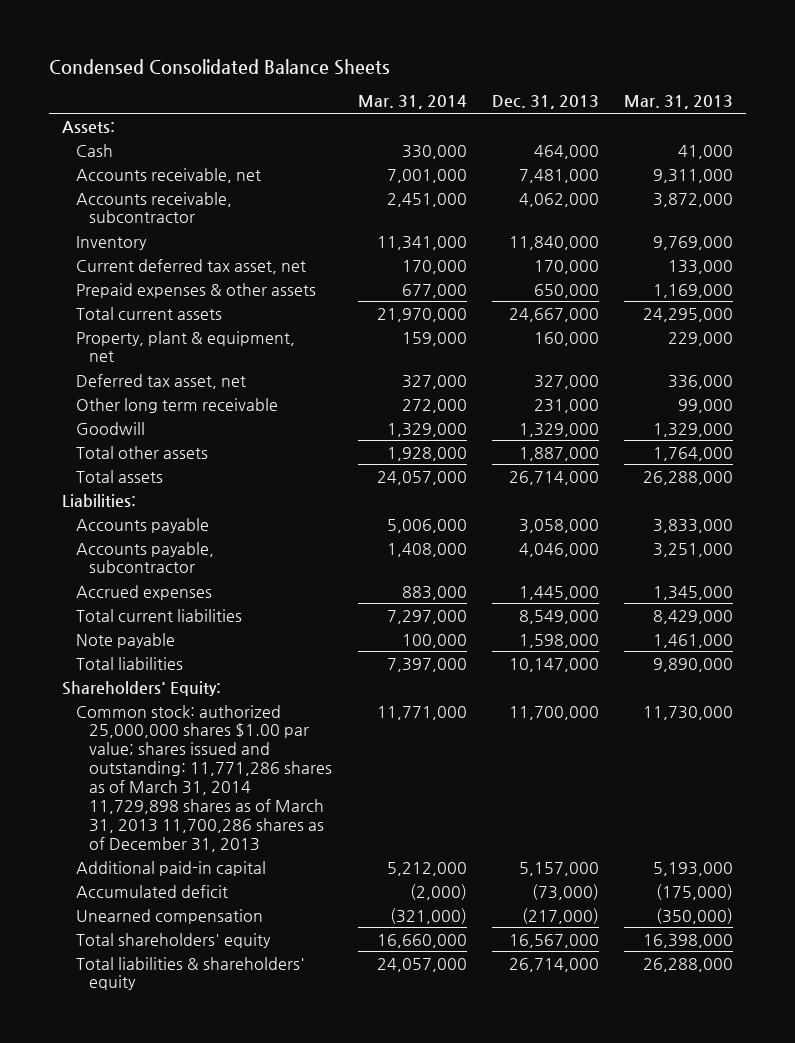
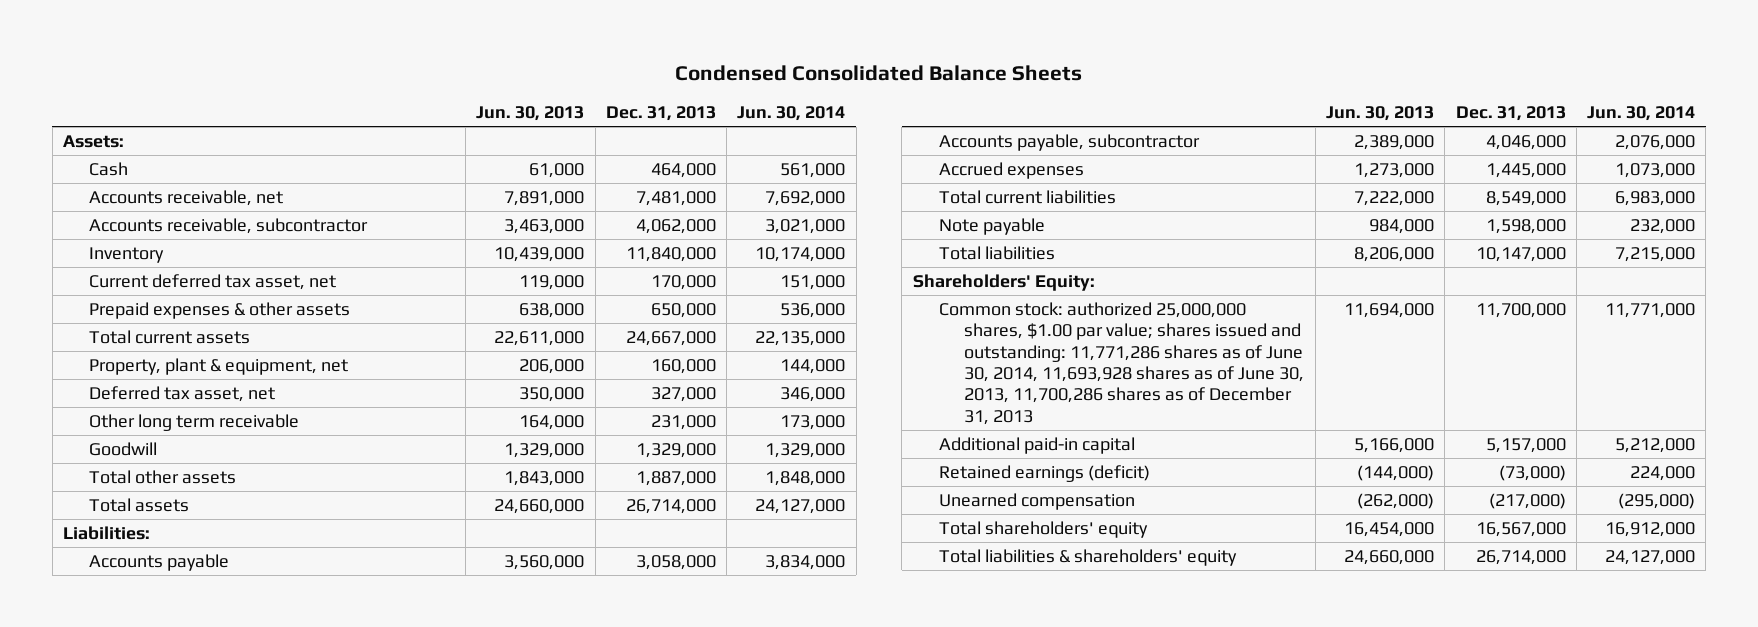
[357,95,467,110] Mar. 31, 2014 -> none
[624,95,734,110] Mar. 31, 2013 -> none
none -> [476,106,585,122] Jun. 30, 2013
none -> [737,106,846,122] Jun. 30, 2014
[75,704,333,852] Common stock: authorized 25,000,000 shares $1.00 par value; shares issued and outstanding: 11,771,286 shares as of March 31, 2014 11,729,898 shares as of March 31, 2013 11,700,286 shares as of December 31, 2013 -> [938,301,1305,425] Common stock: authorized 25,000,000 shares, $1.00 par value; shares issued and outstanding: 11,771,286 shares as of June 30, 2014, 11,693,928 shares as of June 30, 2013, 11,700,286 shares as of December 31, 2013
[75,884,228,898] Accumulated deficit -> [938,464,1150,482] Retained earnings (deficit)

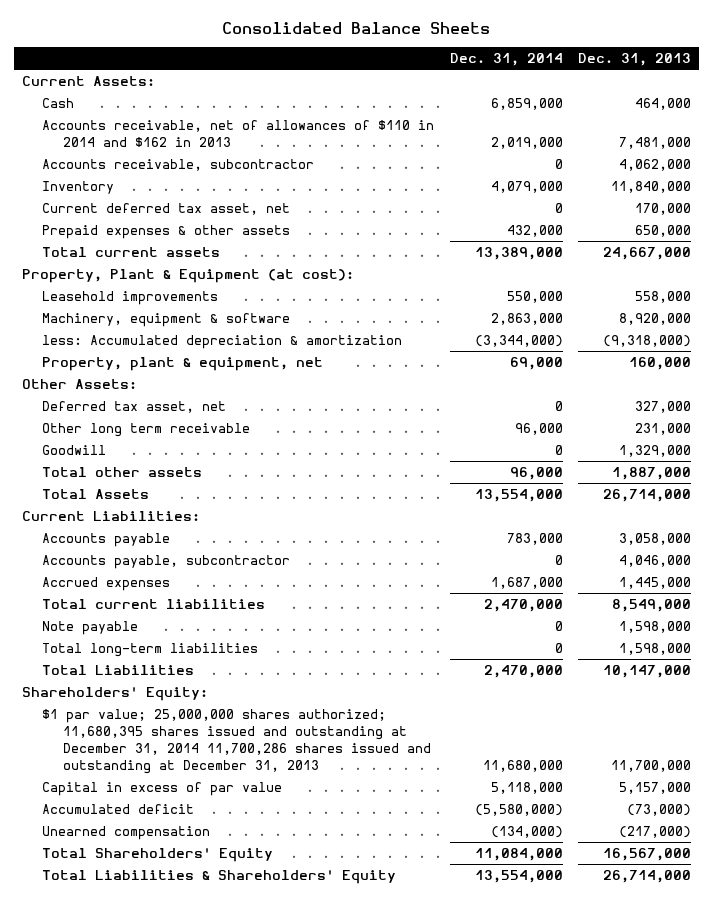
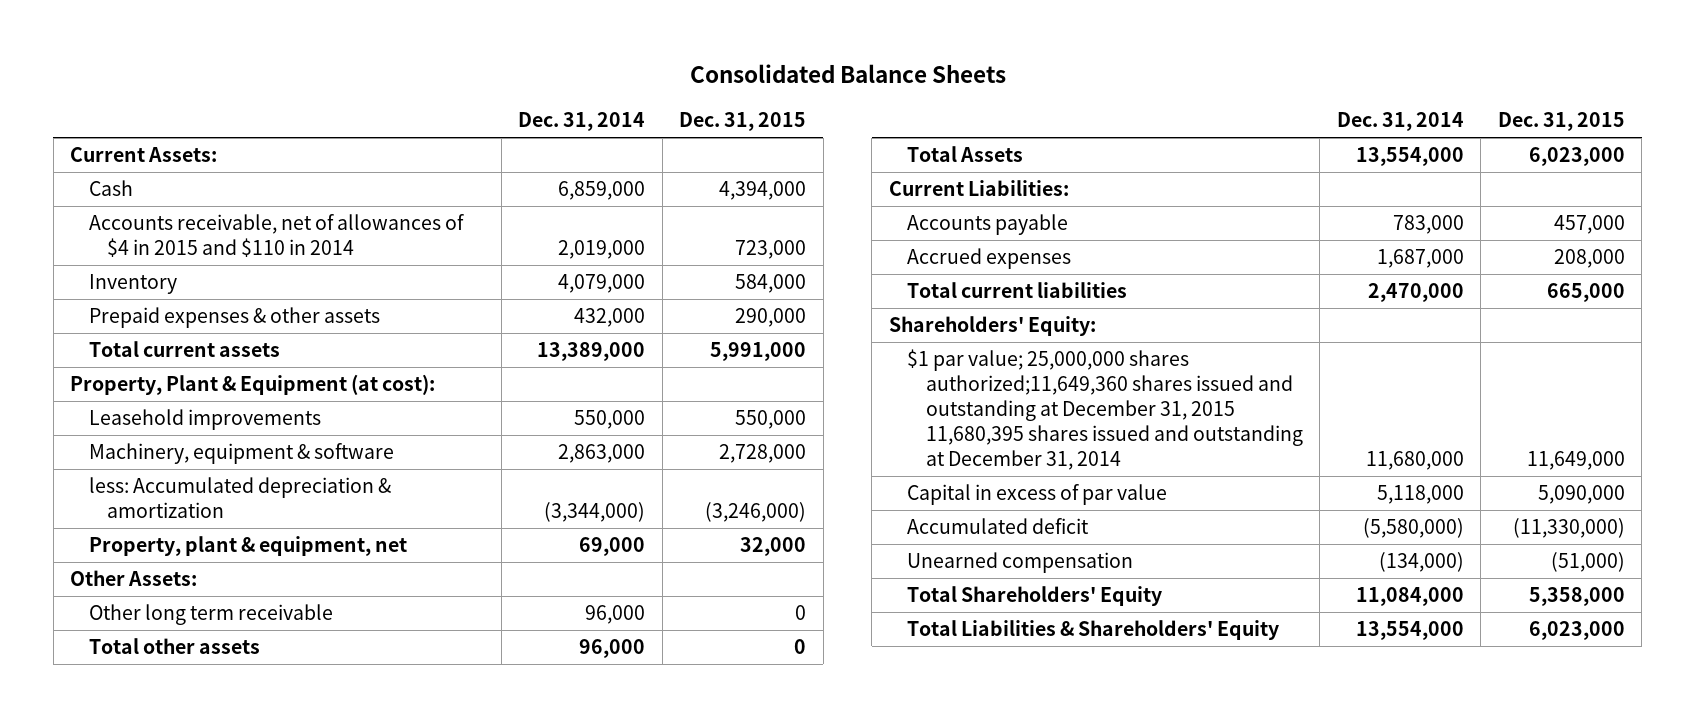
[578,53,692,67] Dec. 31, 2013 -> none
none -> [679,111,807,131] Dec. 31, 2015
[42,159,315,172] Accounts receivable, subcontractor -> none
[42,120,435,147] Accounts receivable, net of allowances of $110 in 2014 and $162 in 2013 -> [88,214,464,258] Accounts receivable, net of allowances of $4 in 2015 and $110 in 2014
[42,203,291,216] Current deferred tax asset, net -> none
[42,401,227,414] Deferred tax asset, net -> none
[42,445,107,456] Goodwill -> none
[42,555,291,570] Accounts payable, subcontractor -> none
[42,621,139,636] Note payable -> none
[42,643,259,658] Total long-term liabilities -> none
[42,665,195,676] Total Liabilities -> none
[42,709,431,774] $1 par value; 25,000,000 shares authorized; 11,680,395 shares issued and outstanding at December 31, 2014 11,700,286 shares issued and outstanding at December 31, 2013 -> [907,349,1303,470] $1 par value; 25,000,000 shares authorized;11,649,360 shares issued and outstanding at December 31, 2015 11,680,395 shares issued and outstanding at December 31, 2014

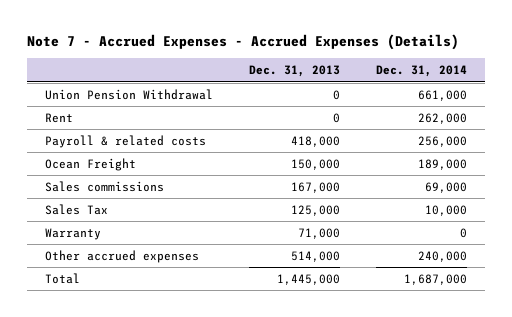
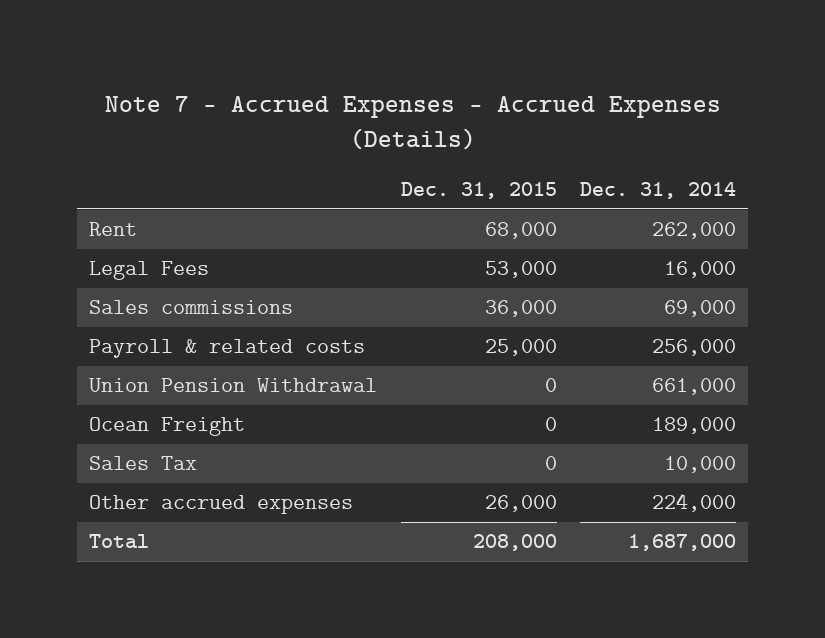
[248,65,340,78] Dec. 31, 2013 -> none
none -> [400,181,557,199] Dec. 31, 2015
none -> [89,261,210,281] Legal Fees
[45,180,165,192] Sales commissions -> [89,300,294,315] Sales commissions
[45,88,214,100] Union Pension Withdrawal -> [89,378,378,393] Union Pension Withdrawal
[45,227,102,240] Warranty -> none
[417,250,467,262] 240,000 -> [652,493,737,513] 224,000

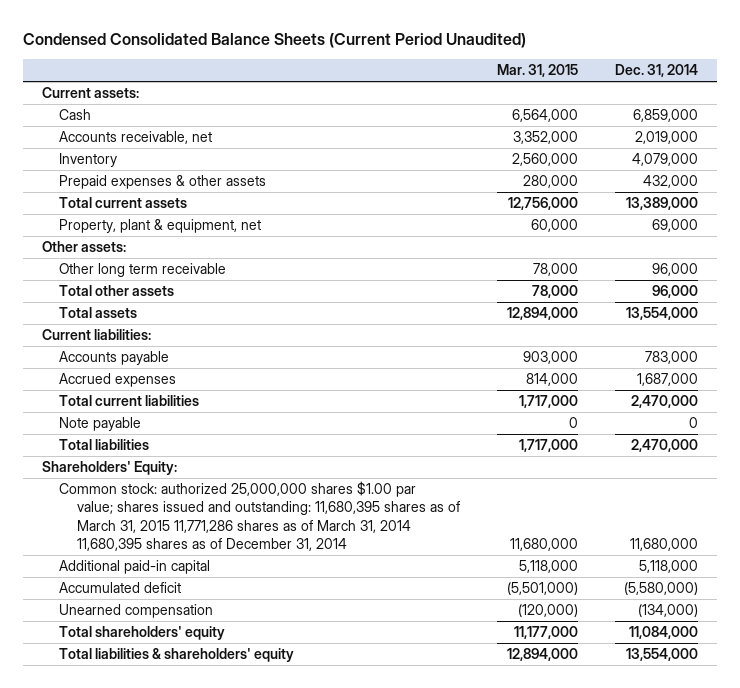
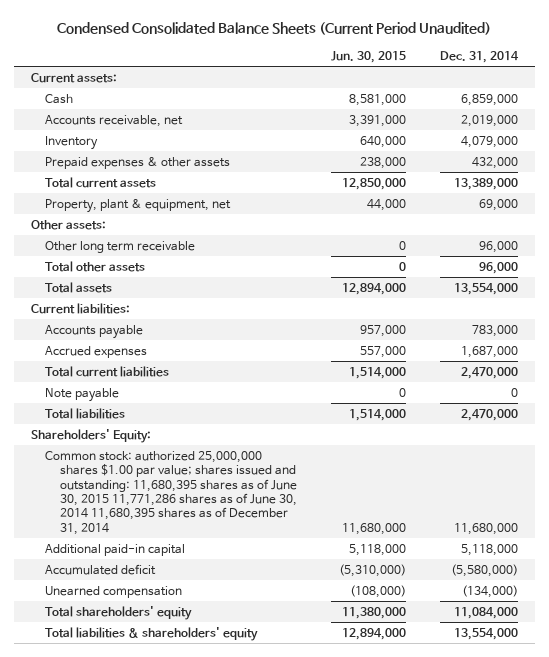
[496,64,578,78] Mar. 31, 2015 -> none
none -> [331,50,407,63] Jun. 30, 2015
[59,481,460,551] Common stock: authorized 25,000,000 shares $1.00 par value; shares issued and outstanding: 11,680,395 shares as of March 31, 2015 11,771,286 shares as of March 31, 2014 11,680,395 shares as of December 31, 2014 -> [45,450,298,535] Common stock: authorized 25,000,000 shares $1.00 par value; shares issued and outstanding: 11,680,395 shares as of June 30, 2015 11,771,286 shares as of June 30, 2014 11,680,395 shares as of December 31, 2014

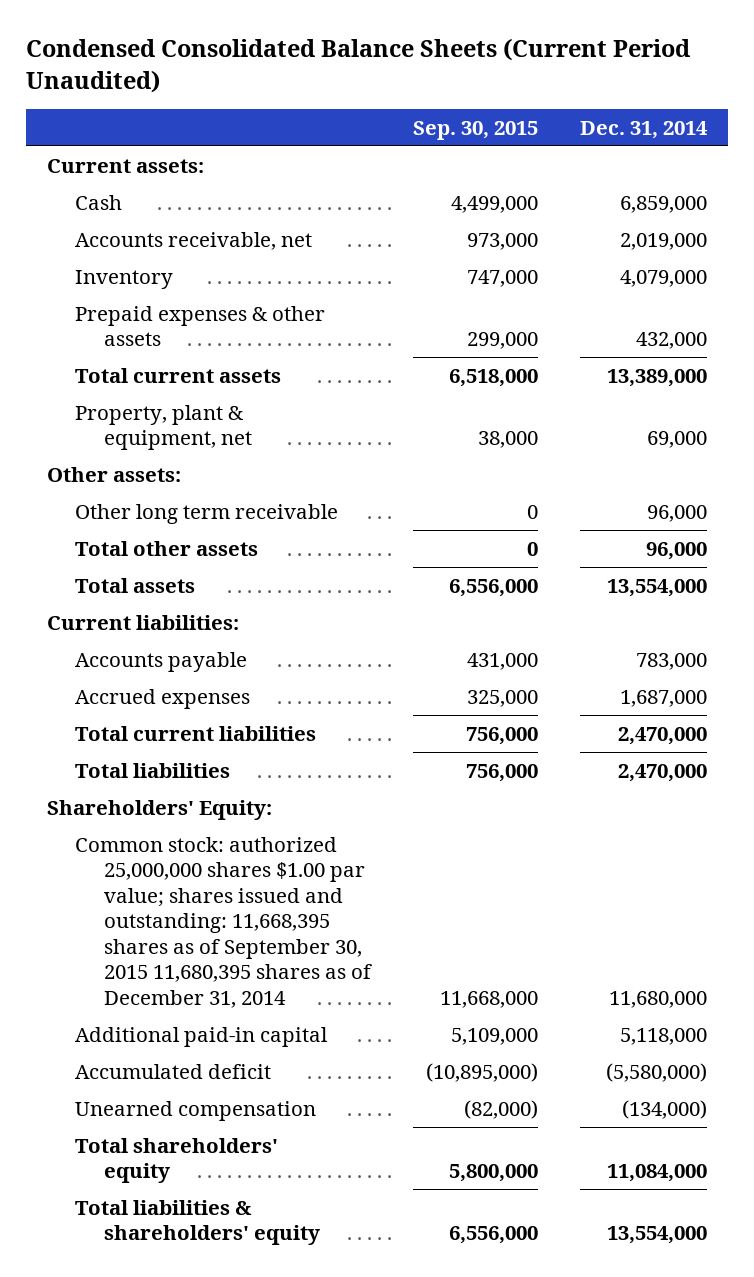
[331,50,407,63] Jun. 30, 2015 -> none
none -> [413,120,539,140] Sep. 30, 2015
[45,387,120,402] Note payable -> none
[45,450,298,535] Common stock: authorized 25,000,000 shares $1.00 par value; shares issued and outstanding: 11,680,395 shares as of June 30, 2015 11,771,286 shares as of June 30, 2014 11,680,395 shares as of December 31, 2014 -> [75,836,373,1009] Common stock: authorized 25,000,000 shares $1.00 par value; shares issued and outstanding: 11,668,395 shares as of September 30, 2015 11,680,395 shares as of December 31, 2014

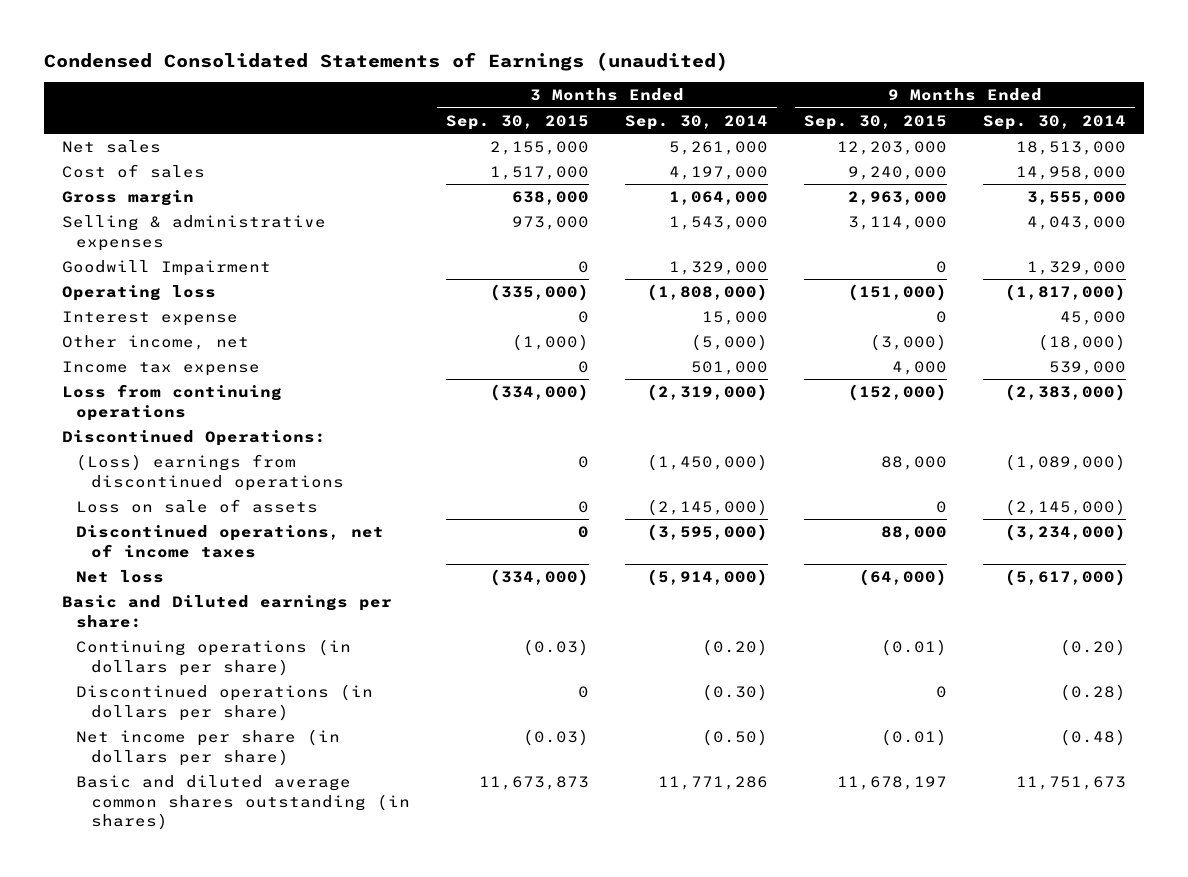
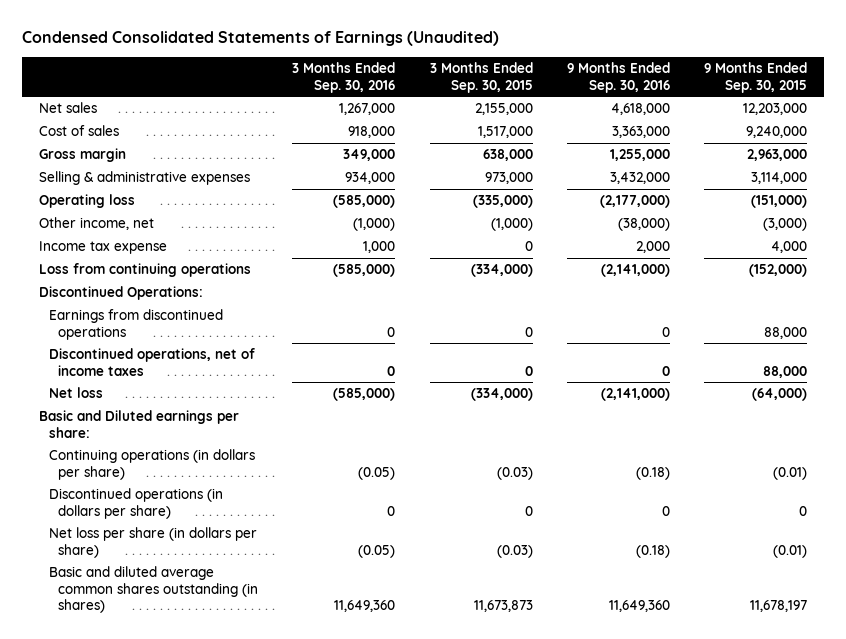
[43,52,728,72] Condensed Consolidated Statements of Earnings (unaudited) -> [21,31,499,47] Condensed Consolidated Statements of Earnings (Unaudited)
[625,114,769,130] Sep. 30, 2014 -> none
[983,114,1127,130] Sep. 30, 2014 -> none
none -> [292,62,396,93] 3 Months Ended Sep. 30, 2016
none -> [566,62,670,93] 9 Months Ended Sep. 30, 2016
[61,260,271,277] Goodwill Impairment -> none
[61,311,238,327] Interest expense -> none
[76,499,319,514] Loss on sale of assets -> none
[76,454,345,491] (Loss) earnings from discontinued operations -> [48,309,223,340] Earnings from discontinued operations
[76,729,341,766] Net income per share (in dollars per share) -> [48,527,257,558] Net loss per share (in dollars per share)

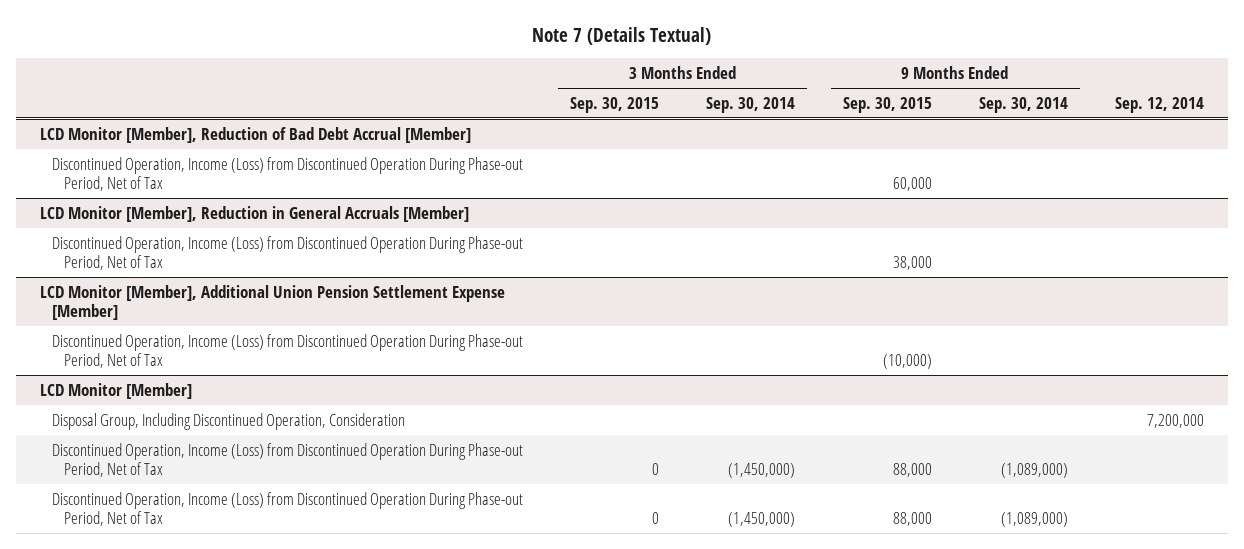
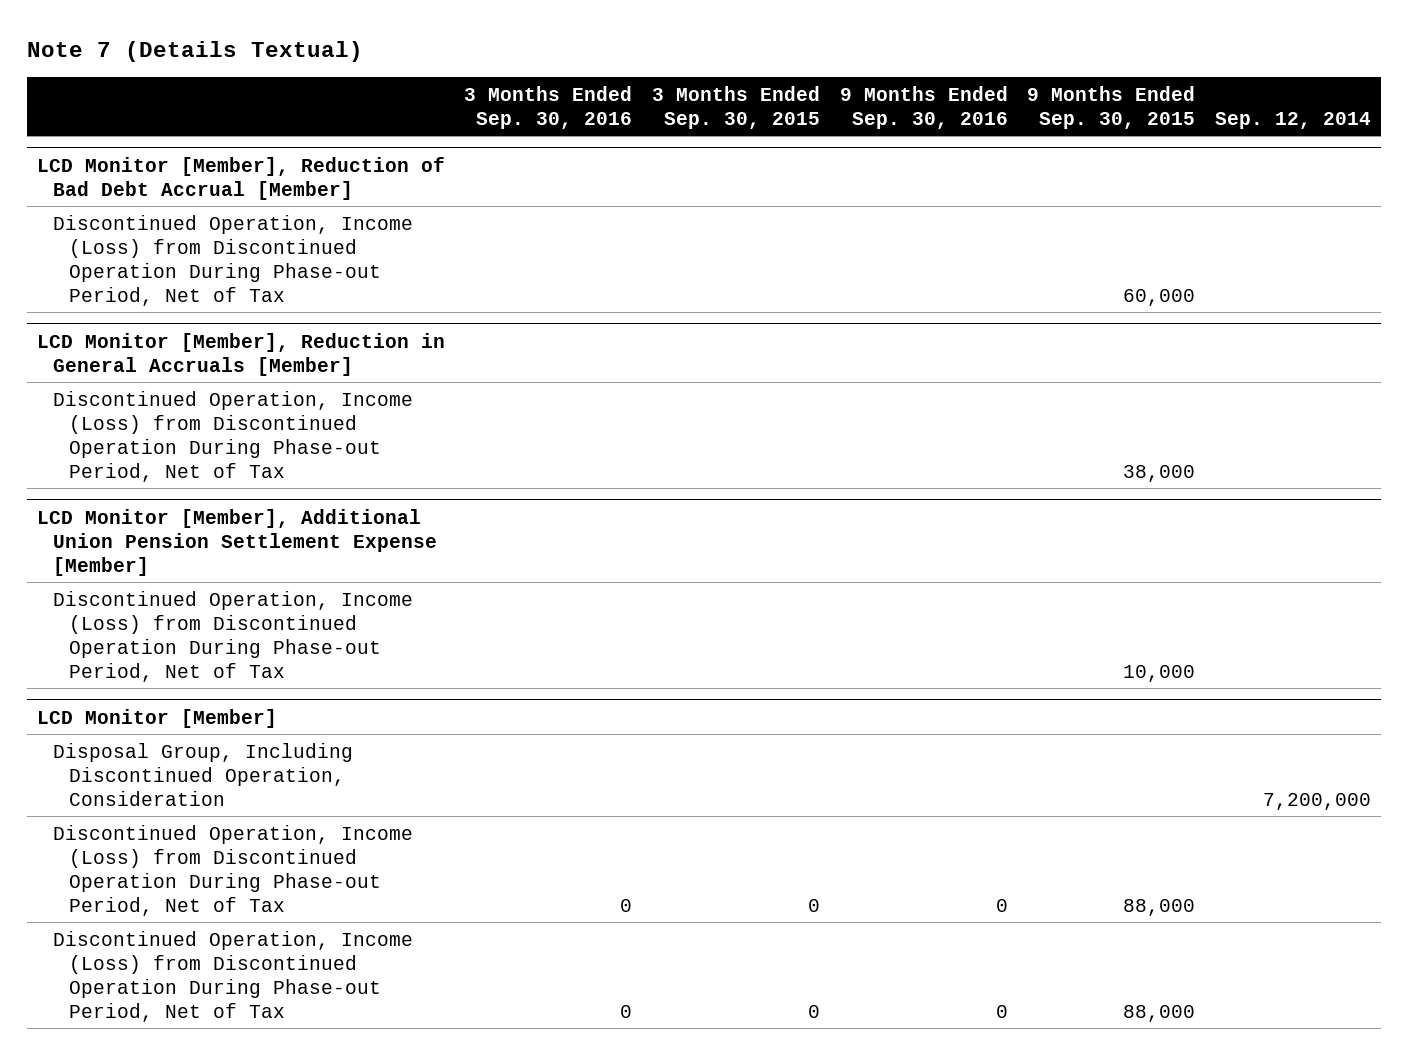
[706,96,796,113] Sep. 30, 2014 -> none
[978,96,1068,113] Sep. 30, 2014 -> none
none -> [464,85,633,129] 3 Months Ended Sep. 30, 2016
none -> [839,85,1008,129] 9 Months Ended Sep. 30, 2016
[882,353,932,369] (10,000) -> [1123,664,1196,682] 10,000

